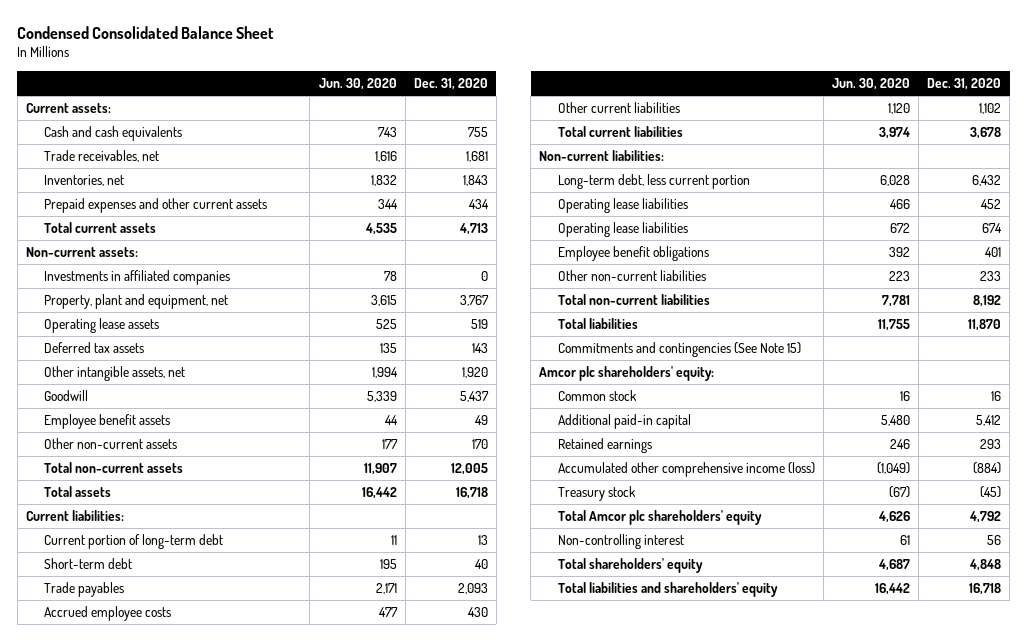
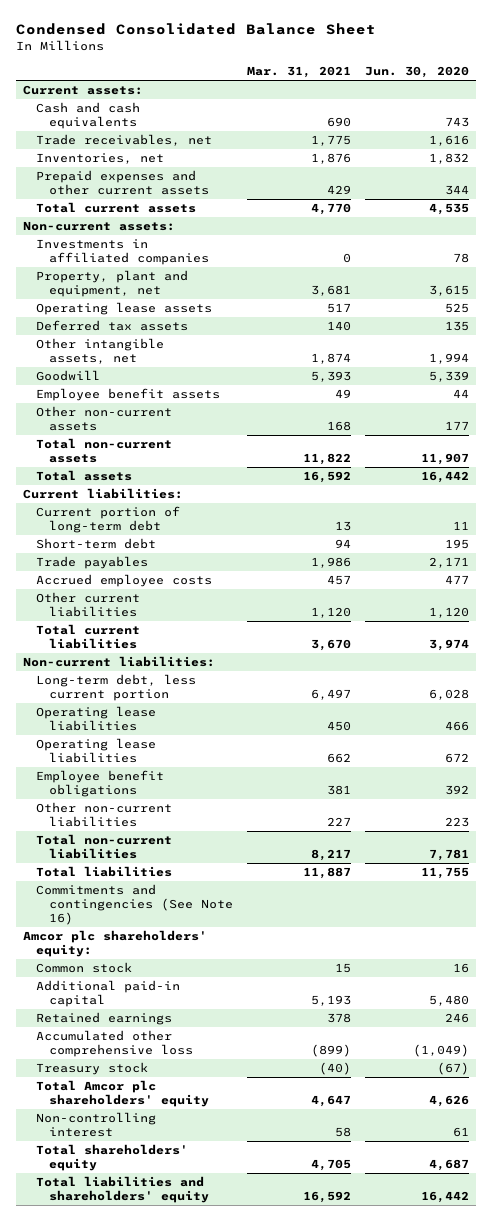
[413,78,488,91] Dec. 31, 2020 -> none
none -> [247,66,352,79] Mar. 31, 2021
[557,342,801,358] Commitments and contingencies (See Note 15) -> [36,884,234,926] Commitments and contingencies (See Note 16)
[557,462,815,478] Accumulated other comprehensive income (loss) -> [36,1030,194,1058] Accumulated other comprehensive loss

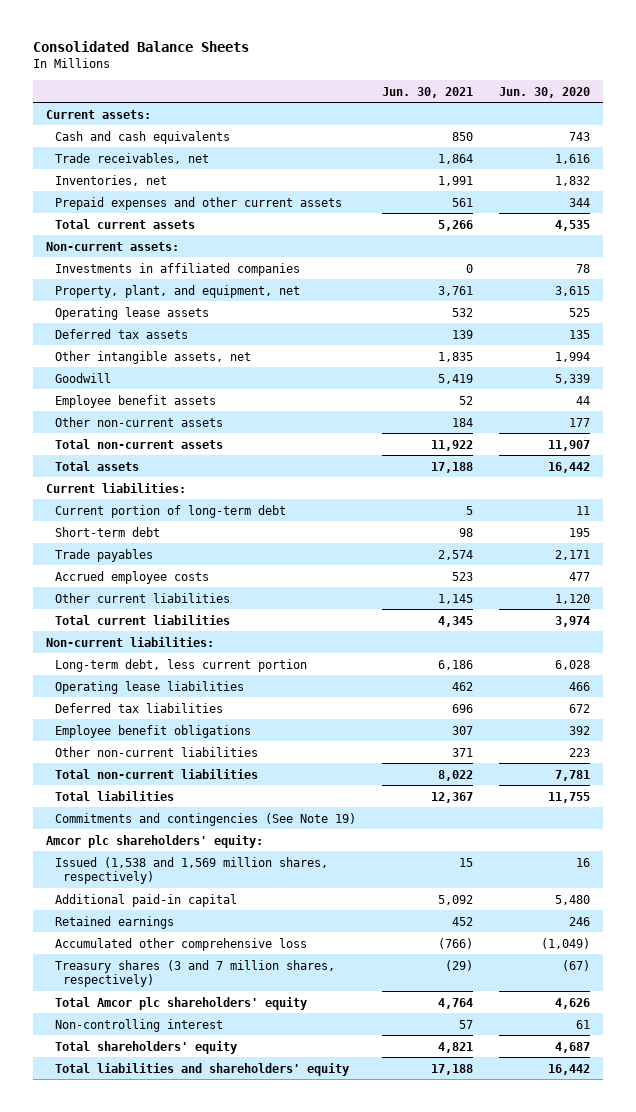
[16,23,377,36] Condensed Consolidated Balance Sheet -> [33,41,250,53] Consolidated Balance Sheets
[247,66,352,79] Mar. 31, 2021 -> none
none -> [381,86,473,98] Jun. 30, 2021
[36,270,189,298] Property, plant and equipment, net -> [54,284,300,298] Property, plant, and equipment, net
[36,738,157,764] Operating lease liabilities -> [54,702,223,713] Deferred tax liabilities
[36,884,234,926] Commitments and contingencies (See Note 16) -> [54,812,356,826] Commitments and contingencies (See Note 19)
[36,962,133,974] Common stock -> [54,856,328,885] Issued (1,538 and 1,569 million shares, respectively)
[36,1062,149,1076] Treasury stock -> [54,959,335,988] Treasury shares (3 and 7 million shares, respectively)

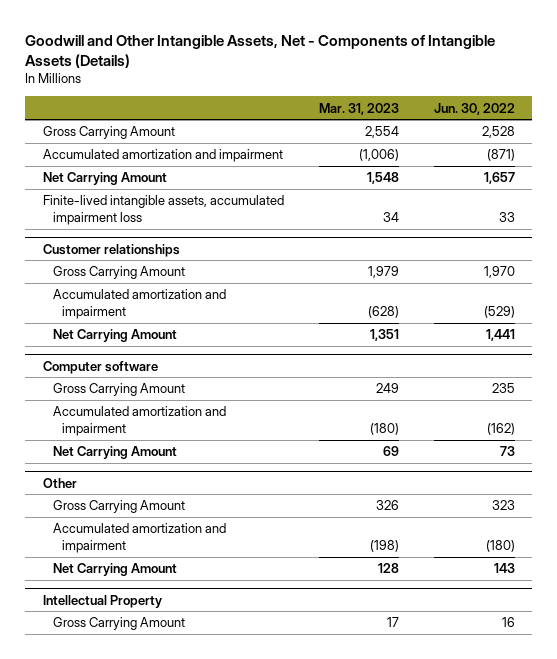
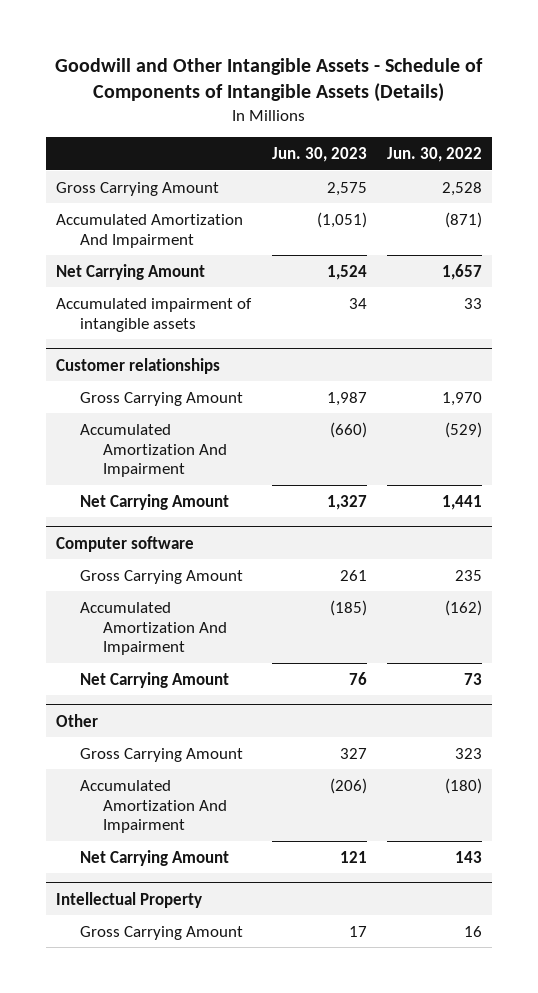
[25,34,496,68] Goodwill and Other Intangible Assets, Net - Components of Intangible Assets (Details) -> [55,57,484,102] Goodwill and Other Intangible Assets - Schedule of Components of Intangible Assets (Details)
[318,102,399,115] Mar. 31, 2023 -> none
none -> [271,146,367,162] Jun. 30, 2023
[42,149,283,163] Accumulated amortization and impairment -> [56,213,244,248] Accumulated Amortization And Impairment
[42,195,284,226] Finite-lived intangible assets, accumulated impairment loss -> [56,297,253,332] Accumulated impairment of intangible assets
[52,289,226,320] Accumulated amortization and impairment -> [79,423,227,478] Accumulated Amortization And Impairment
[52,406,226,437] Accumulated amortization and impairment -> [79,601,227,656] Accumulated Amortization And Impairment
[52,523,226,554] Accumulated amortization and impairment -> [79,779,227,834] Accumulated Amortization And Impairment

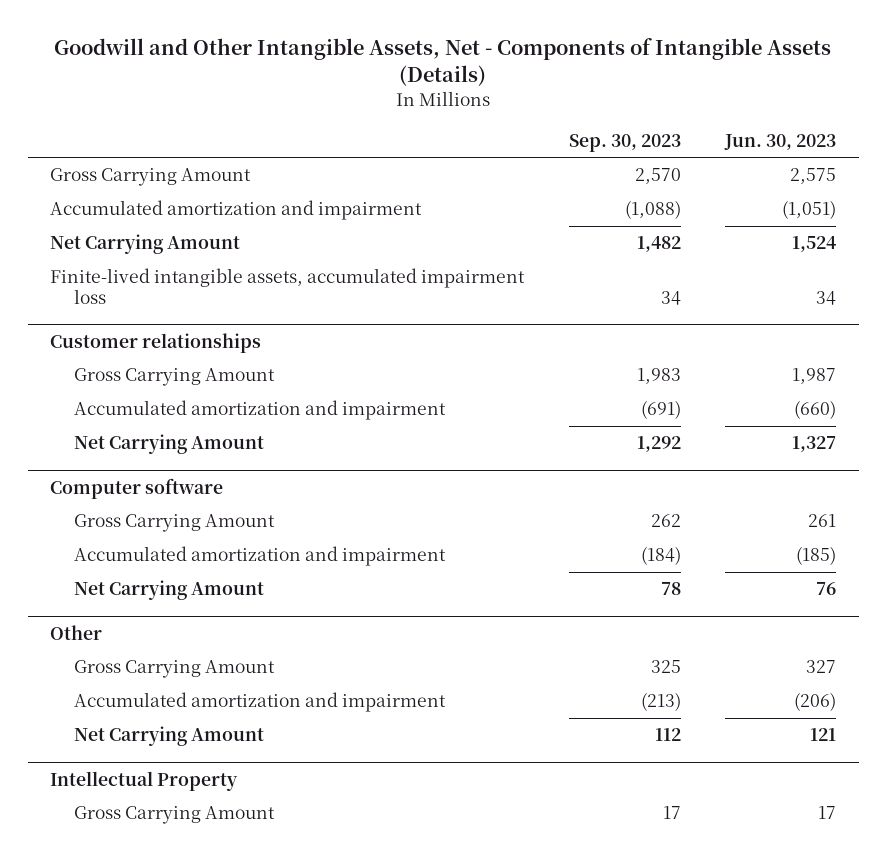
[55,57,484,102] Goodwill and Other Intangible Assets - Schedule of Components of Intangible Assets (Details) -> [54,37,832,87] Goodwill and Other Intangible Assets, Net - Components of Intangible Assets (Details)
[387,146,483,162] Jun. 30, 2022 -> none
none -> [568,133,681,152] Sep. 30, 2023
[56,213,244,248] Accumulated Amortization And Impairment -> [49,200,422,221] Accumulated amortization and impairment
[56,297,253,332] Accumulated impairment of intangible assets -> [49,268,525,304] Finite-lived intangible assets, accumulated impairment loss
[79,423,227,478] Accumulated Amortization And Impairment -> [73,400,446,421] Accumulated amortization and impairment
[79,601,227,656] Accumulated Amortization And Impairment -> [73,546,446,567] Accumulated amortization and impairment
[79,779,227,834] Accumulated Amortization And Impairment -> [73,692,446,713] Accumulated amortization and impairment

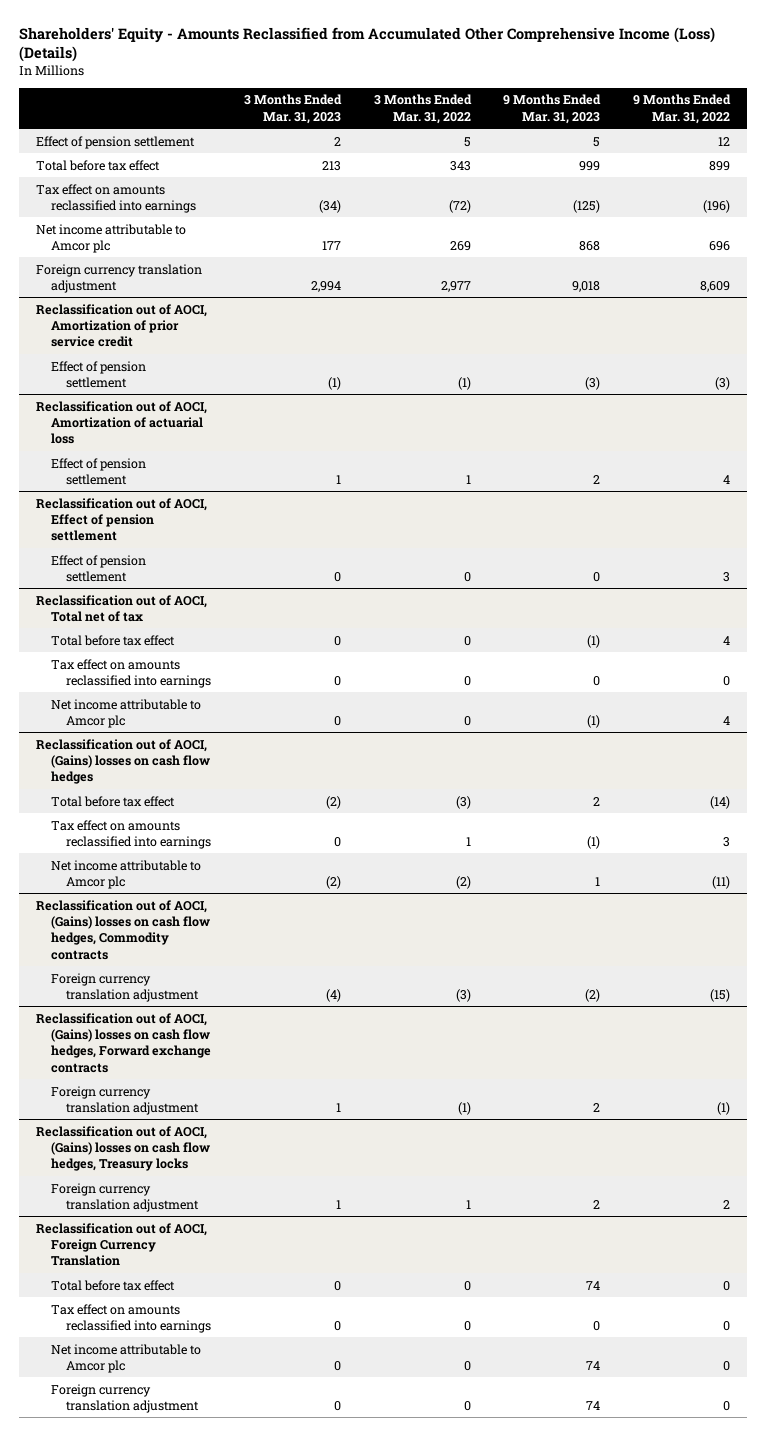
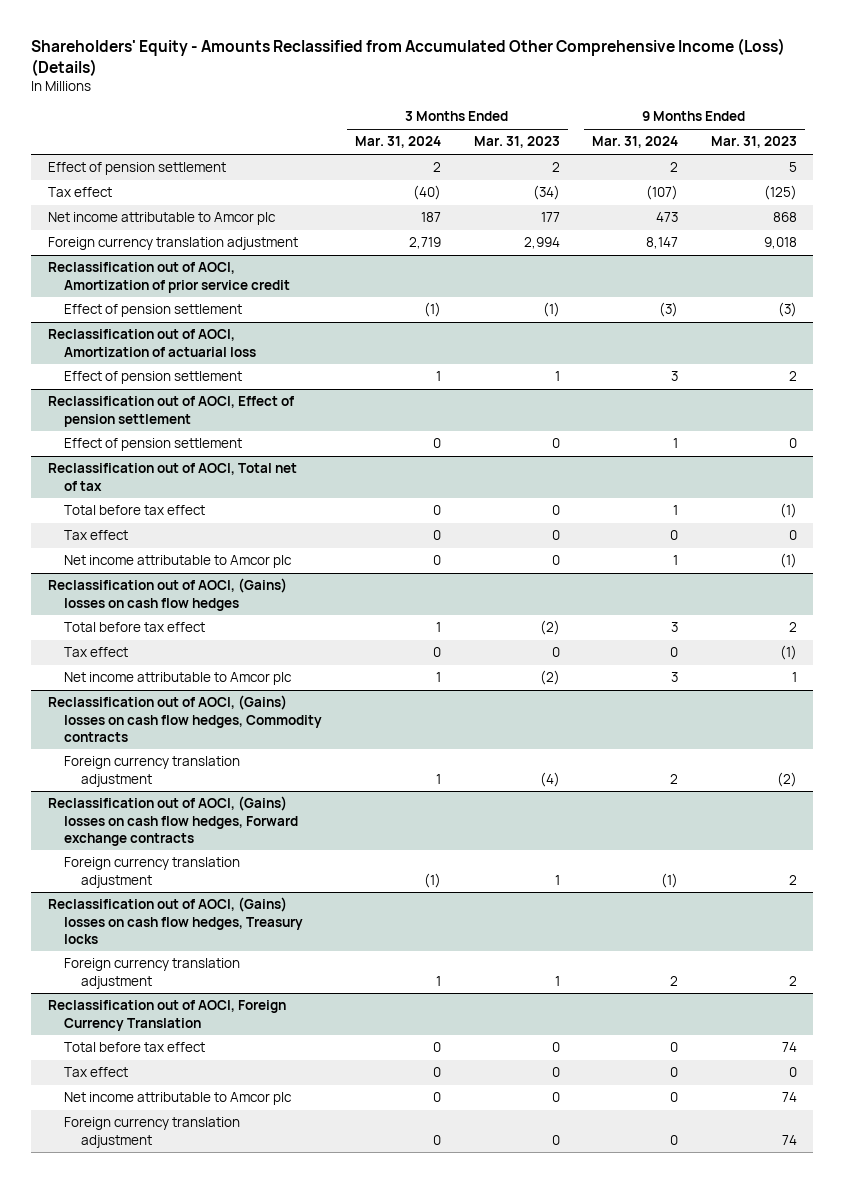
[373,94,472,124] 3 Months Ended Mar. 31, 2022 -> none
[633,94,732,124] 9 Months Ended Mar. 31, 2022 -> none
none -> [354,136,441,149] Mar. 31, 2024
none -> [592,136,679,149] Mar. 31, 2024
[35,159,160,171] Total before tax effect -> none
[35,183,196,213] Tax effect on amounts reclassified into earnings -> [47,187,112,198] Tax effect
[50,658,211,688] Tax effect on amounts reclassified into earnings -> [64,530,129,541] Tax effect
[50,819,211,849] Tax effect on amounts reclassified into earnings -> [64,647,129,658] Tax effect
[50,1303,211,1333] Tax effect on amounts reclassified into earnings -> [64,1067,129,1078] Tax effect

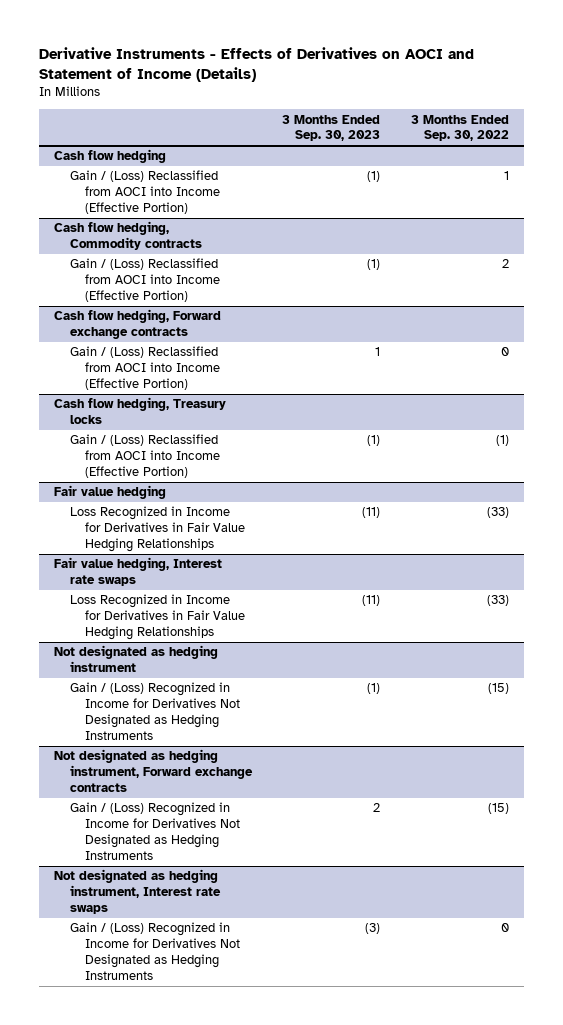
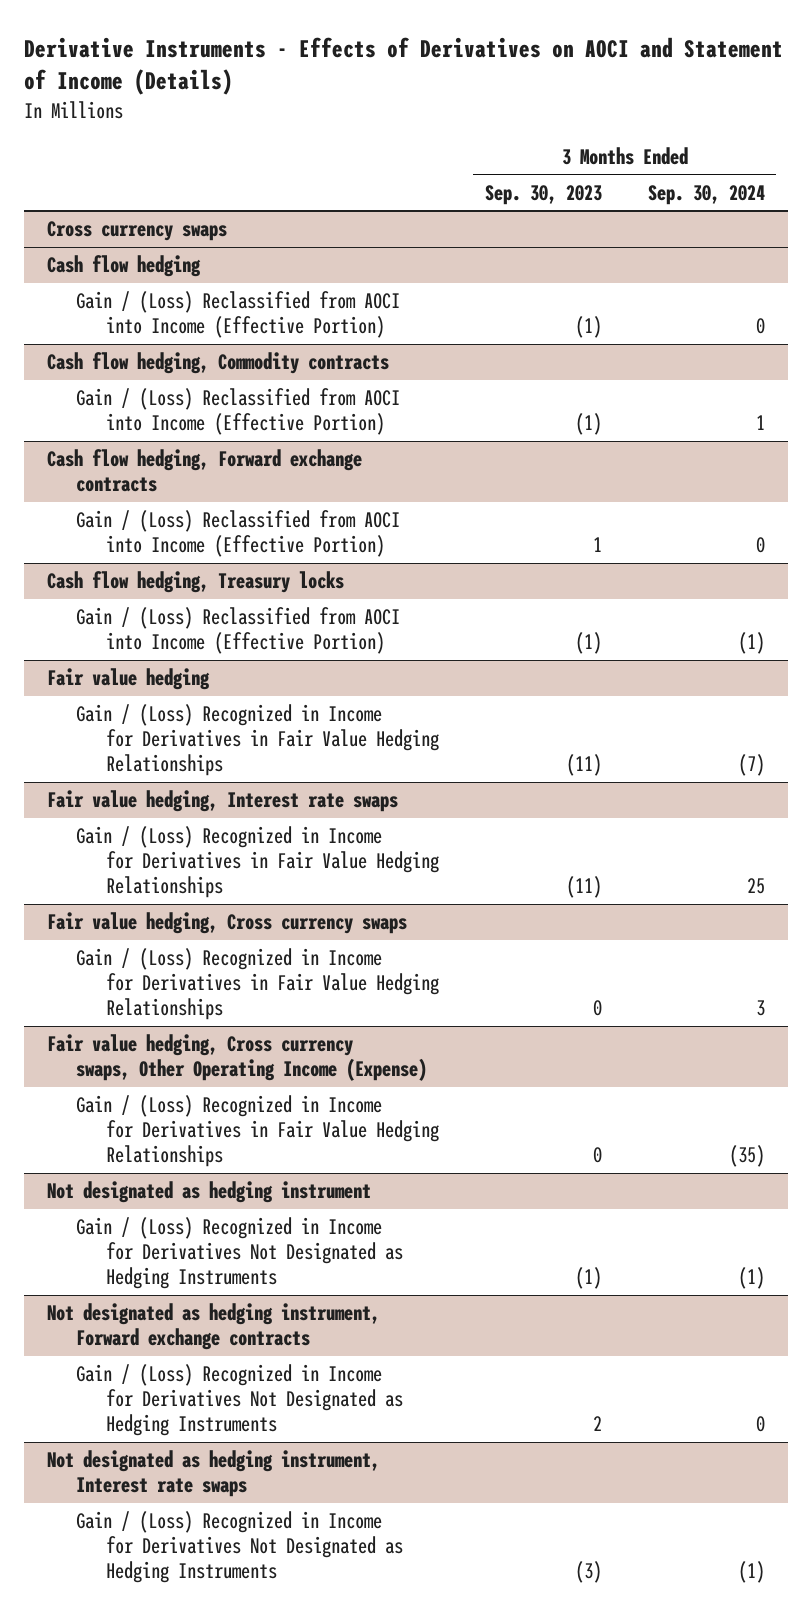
[410,114,509,142] 3 Months Ended Sep. 30, 2022 -> none
none -> [647,184,765,205] Sep. 30, 2024
none -> [47,221,228,242] Cross currency swaps
[69,506,245,553] Loss Recognized in Income for Derivatives in Fair Value Hedging Relationships -> [76,704,439,777] Gain / (Loss) Recognized in Income for Derivatives in Fair Value Hedging Relationships
[69,594,245,641] Loss Recognized in Income for Derivatives in Fair Value Hedging Relationships -> [76,826,439,899] Gain / (Loss) Recognized in Income for Derivatives in Fair Value Hedging Relationships
none -> [47,912,408,935] Fair value hedging, Cross currency swaps
none -> [76,948,439,1021] Gain / (Loss) Recognized in Income for Derivatives in Fair Value Hedging Relationships
none -> [47,1034,428,1082] Fair value hedging, Cross currency swaps, Other Operating Income (Expense)
none -> [76,1095,439,1168] Gain / (Loss) Recognized in Income for Derivatives in Fair Value Hedging Relationships

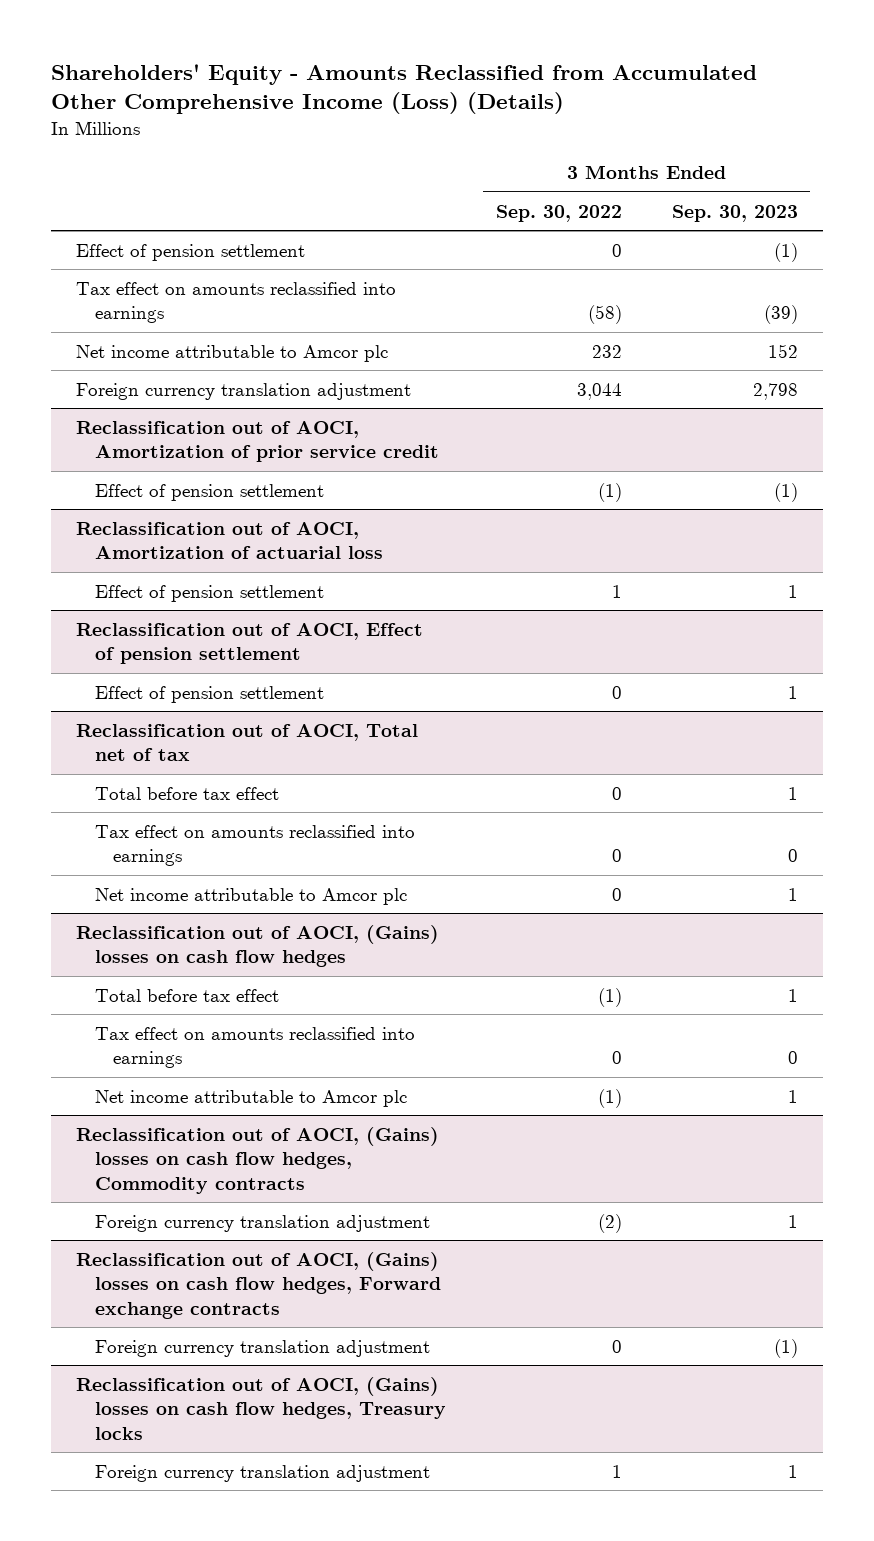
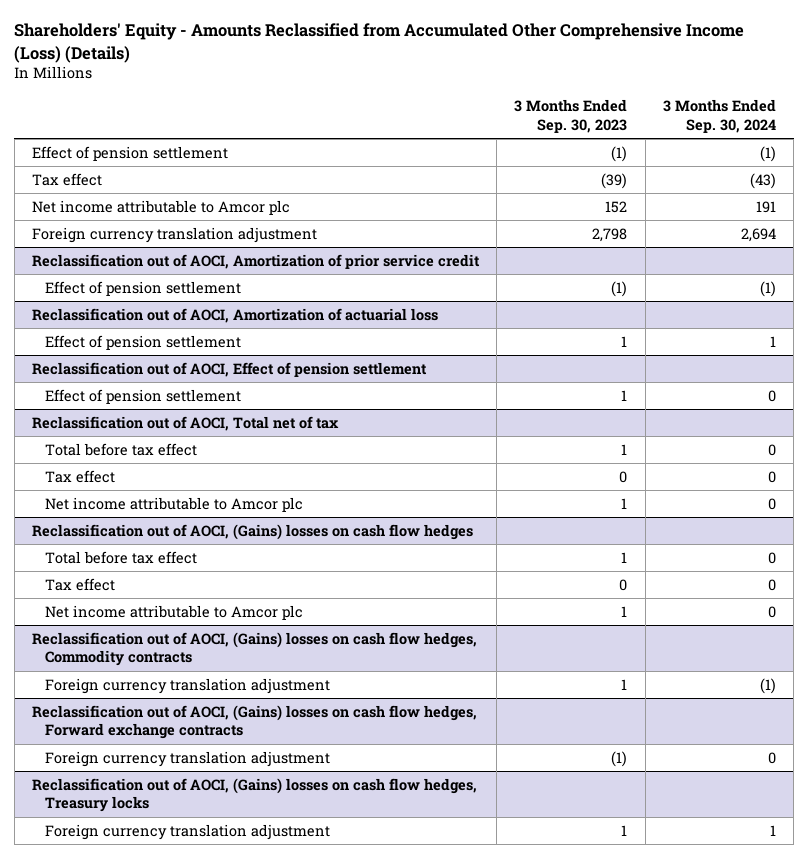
[495,204,622,222] Sep. 30, 2022 -> none
none -> [662,99,776,133] 3 Months Ended Sep. 30, 2024
[76,281,397,324] Tax effect on amounts reclassified into earnings -> [31,172,102,186] Tax effect
[94,824,415,867] Tax effect on amounts reclassified into earnings -> [45,469,116,483] Tax effect
[94,1026,415,1069] Tax effect on amounts reclassified into earnings -> [45,577,116,591] Tax effect

